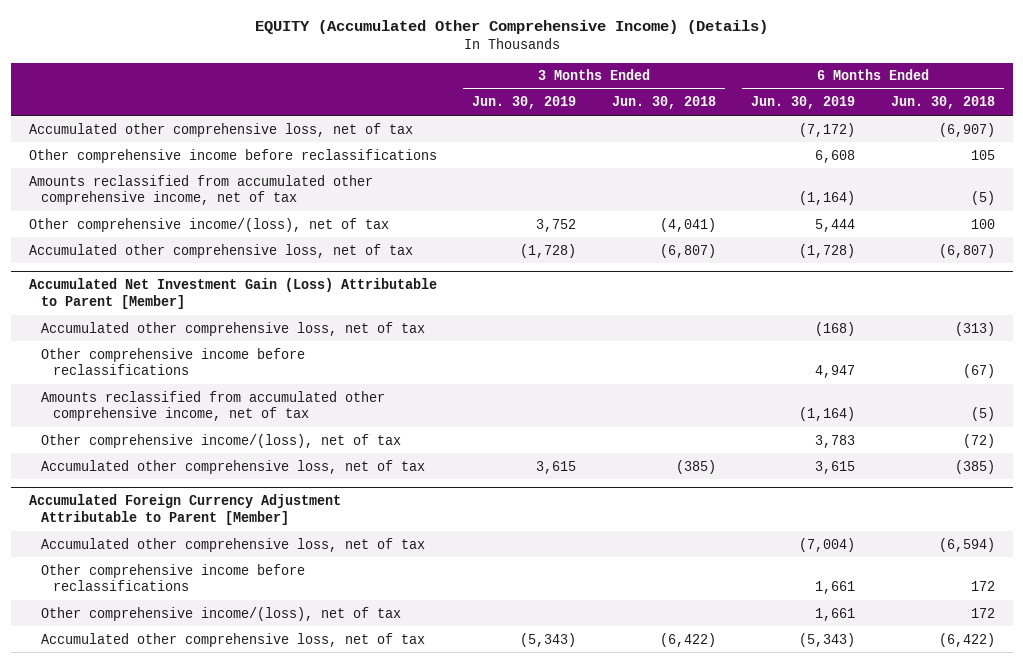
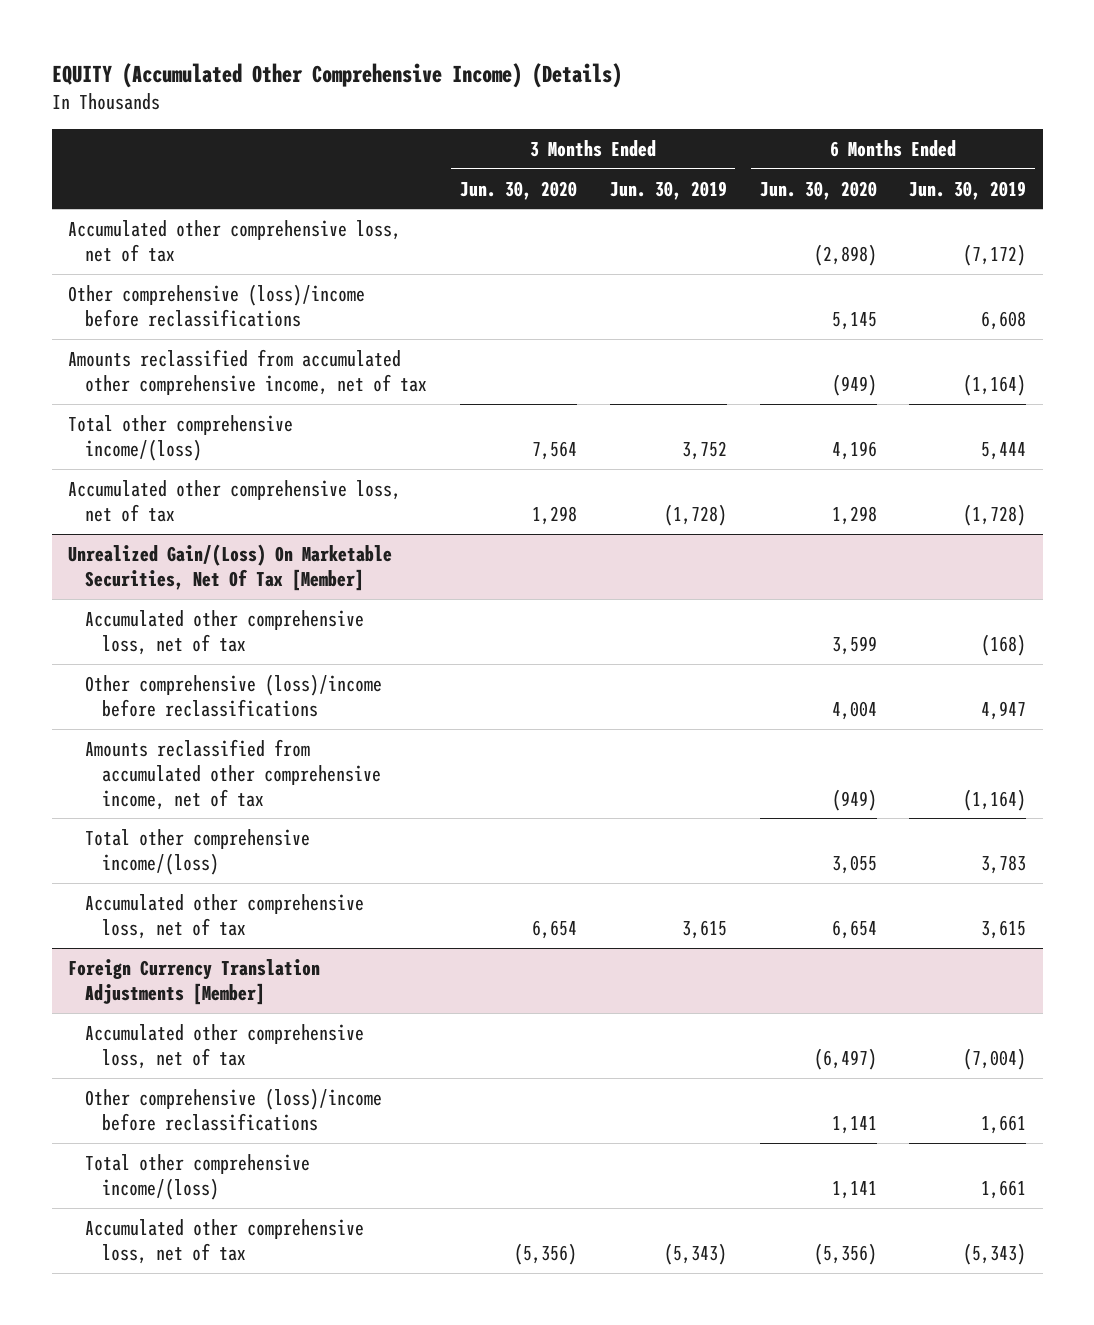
[611,96,716,110] Jun. 30, 2018 -> none
[890,96,995,110] Jun. 30, 2018 -> none
none -> [459,180,577,200] Jun. 30, 2020
none -> [759,180,877,200] Jun. 30, 2020
[28,148,437,163] Other comprehensive income before reclassifications -> [67,283,365,327] Other comprehensive (loss)/income before reclassifications
[28,217,389,232] Other comprehensive income/(loss), net of tax -> [67,414,293,461] Total other comprehensive income/(loss)
[28,277,437,309] Accumulated Net Investment Gain (Loss) Attributable to Parent [Member] -> [67,543,392,591] Unrealized Gain/(Loss) On Marketable Securities, Net Of Tax [Member]
[40,347,305,376] Other comprehensive income before reclassifications -> [84,673,382,717] Other comprehensive (loss)/income before reclassifications
[40,433,401,448] Other comprehensive income/(loss), net of tax -> [84,828,310,875] Total other comprehensive income/(loss)
[28,493,341,525] Accumulated Foreign Currency Adjustment Attributable to Parent [Member] -> [67,958,320,1005] Foreign Currency Translation Adjustments [Member]
[40,563,305,592] Other comprehensive income before reclassifications -> [84,1087,382,1131] Other comprehensive (loss)/income before reclassifications
[40,606,401,621] Other comprehensive income/(loss), net of tax -> [84,1153,310,1200] Total other comprehensive income/(loss)

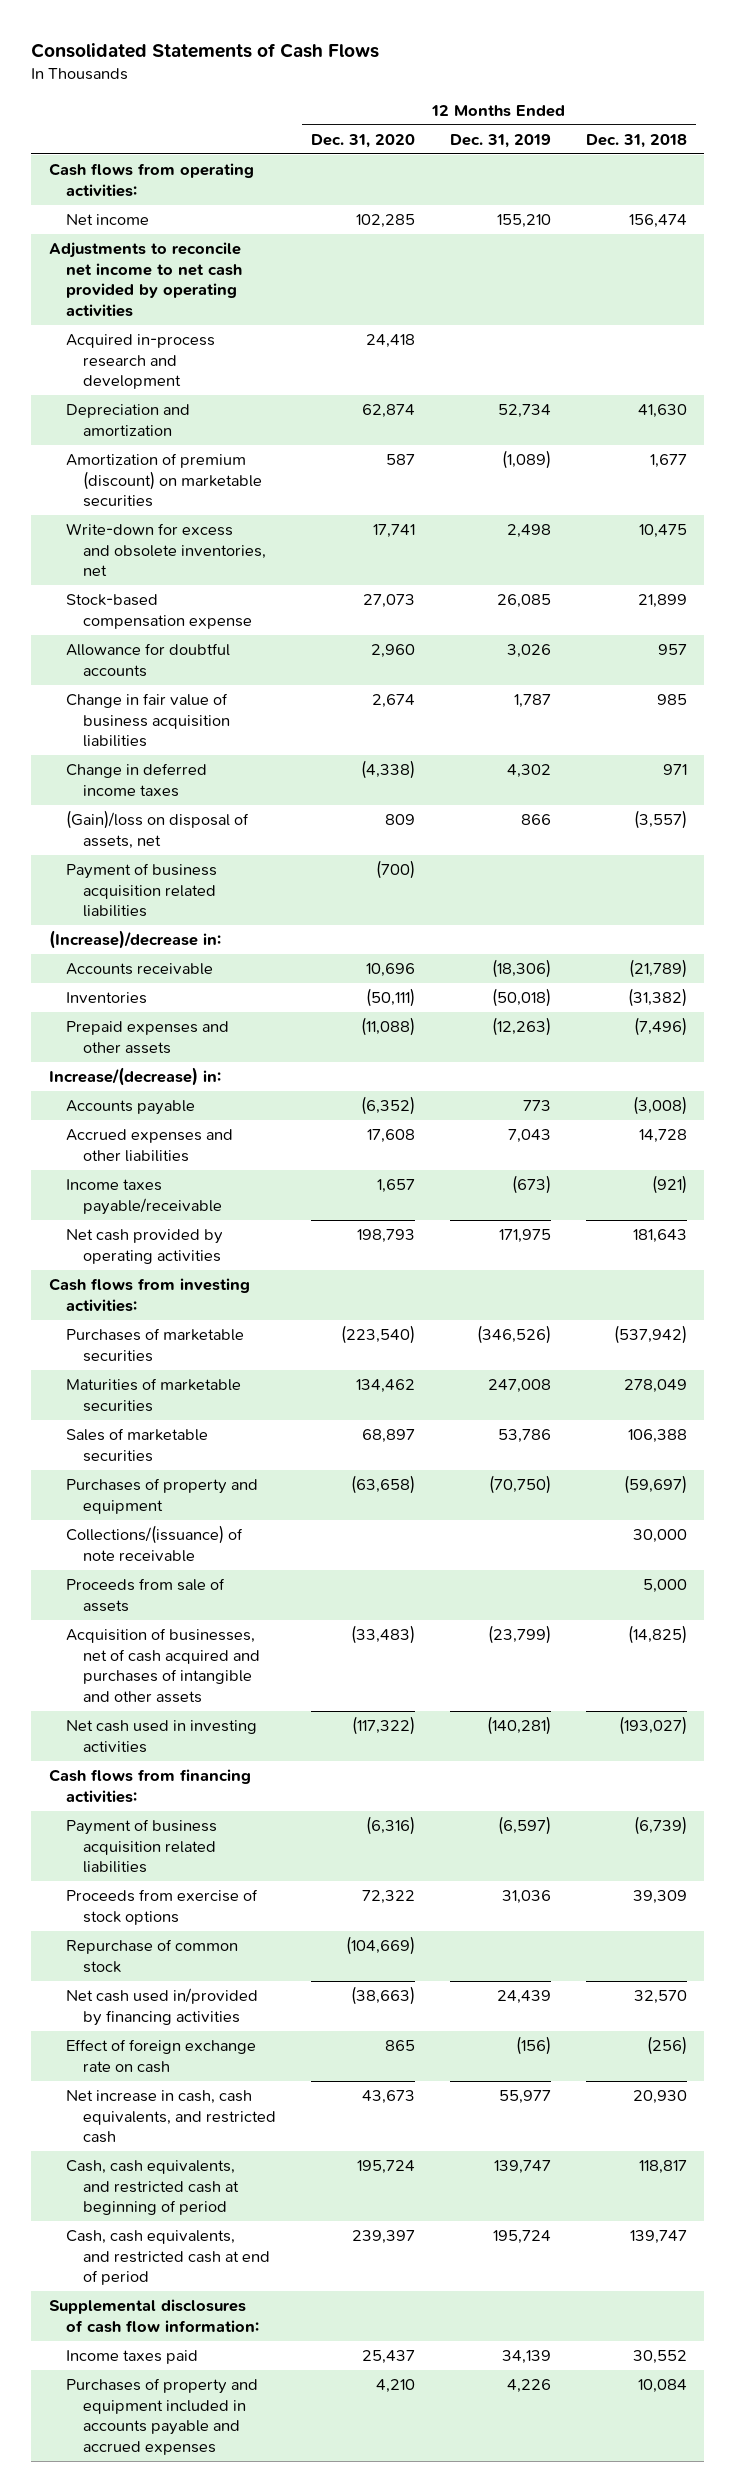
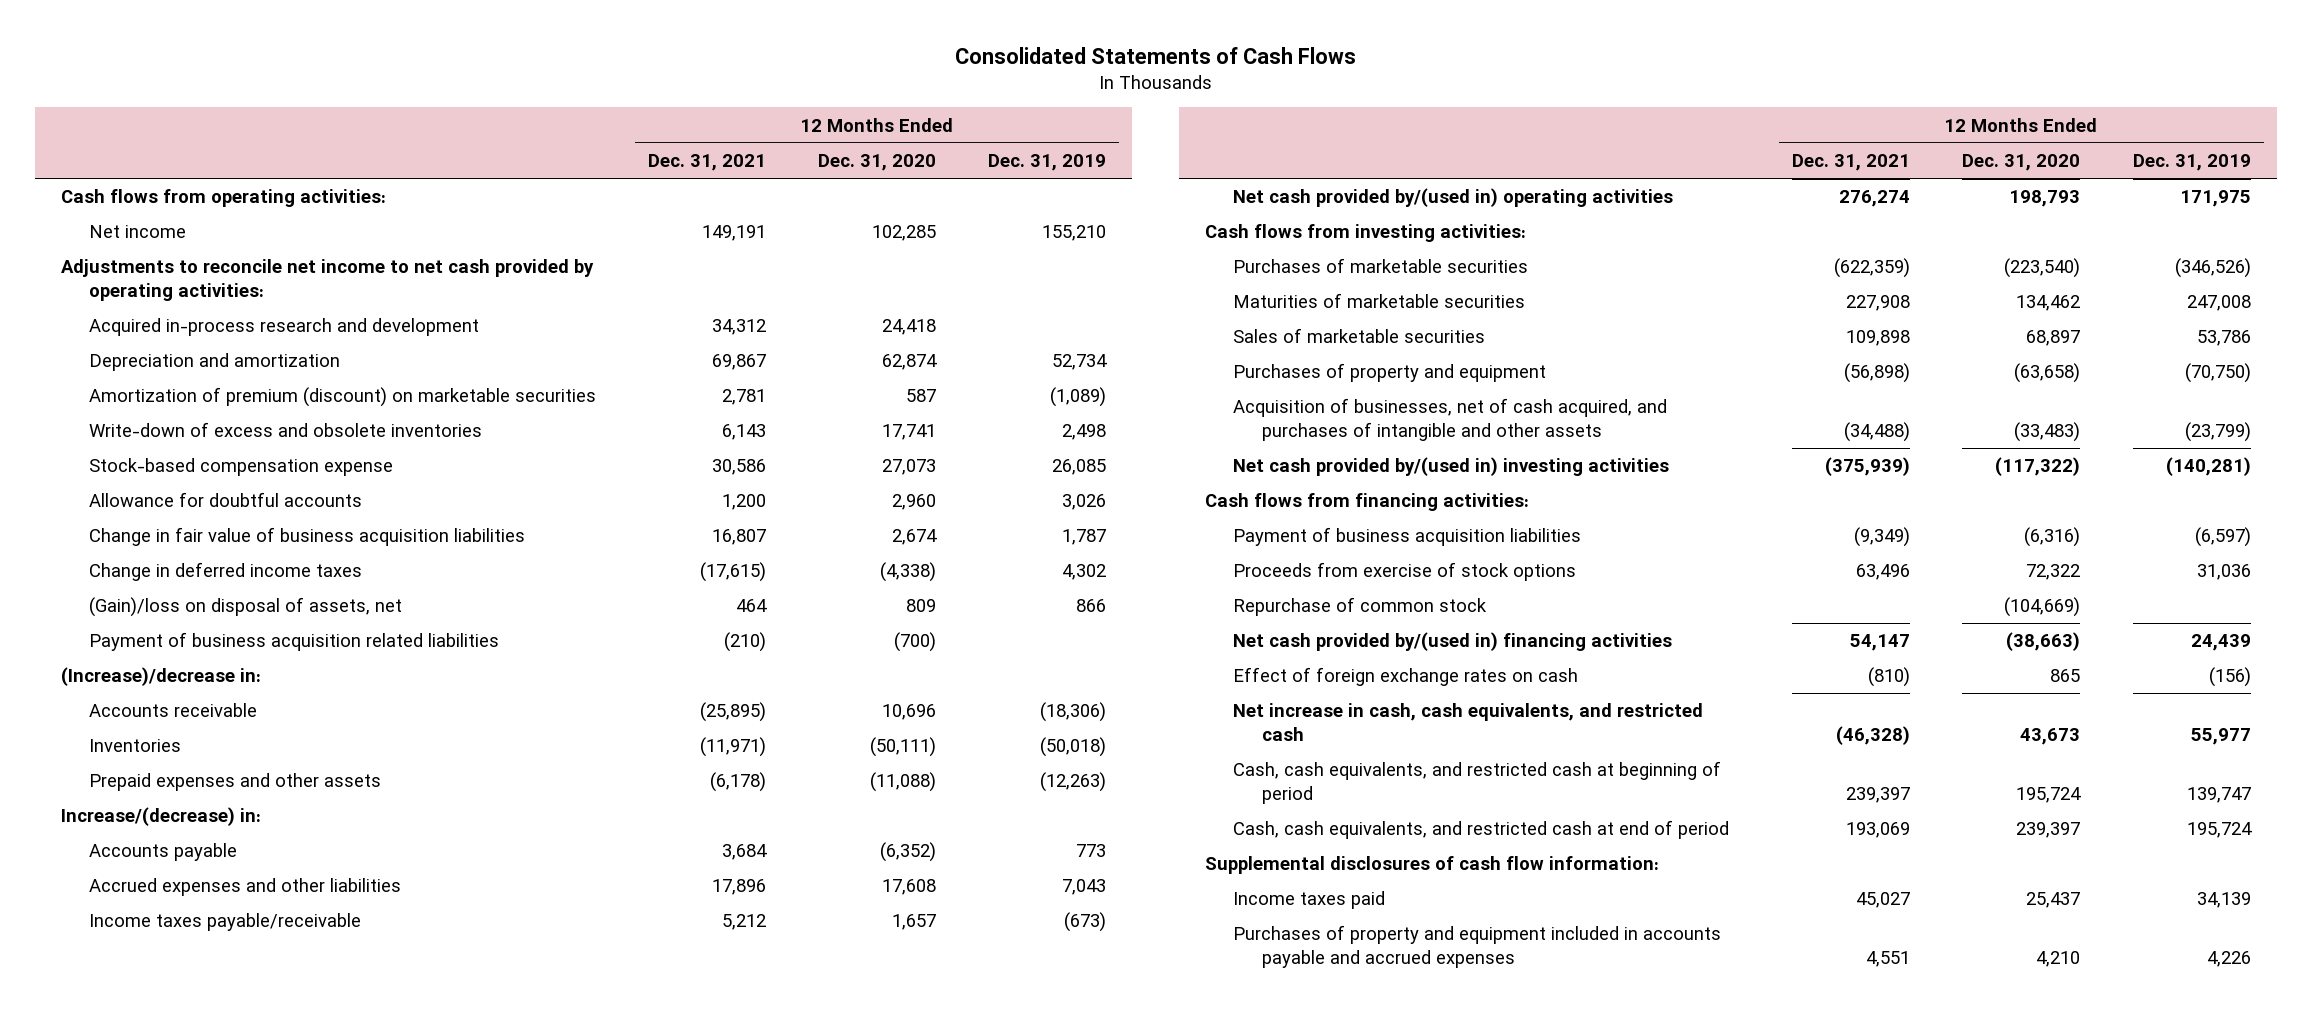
[585,133,687,148] Dec. 31, 2018 -> none
none -> [648,154,767,172] Dec. 31, 2021
[48,242,242,317] Adjustments to reconcile net income to net cash provided by operating activities -> [60,259,594,301] Adjustments to reconcile net income to net cash provided by operating activities:
[65,523,266,577] Write-down for excess and obsolete inventories, net -> [89,422,483,438] Write-down of excess and obsolete inventories
[65,1229,223,1264] Net cash provided by operating activities -> [1233,188,1674,208] Net cash provided by/(used in) operating activities
[65,1525,243,1562] Collections/(issuance) of note receivable -> none
[65,1578,225,1612] Proceeds from sale of assets -> none
[65,1628,260,1703] Acquisition of businesses, net of cash acquired and purchases of intangible and other assets -> [1233,398,1668,441] Acquisition of businesses, net of cash acquired, and purchases of intangible and other assets
[65,1720,257,1753] Net cash used in investing activities -> [1233,457,1670,477] Net cash provided by/(used in) investing activities
[65,1819,217,1874] Payment of business acquisition related liabilities -> [1233,527,1582,547] Payment of business acquisition liabilities
[65,1988,258,2026] Net cash used in/provided by financing activities -> [1233,632,1673,652] Net cash provided by/(used in) financing activities
[65,2039,256,2073] Effect of foreign exchange rate on cash -> [1233,667,1579,687] Effect of foreign exchange rates on cash

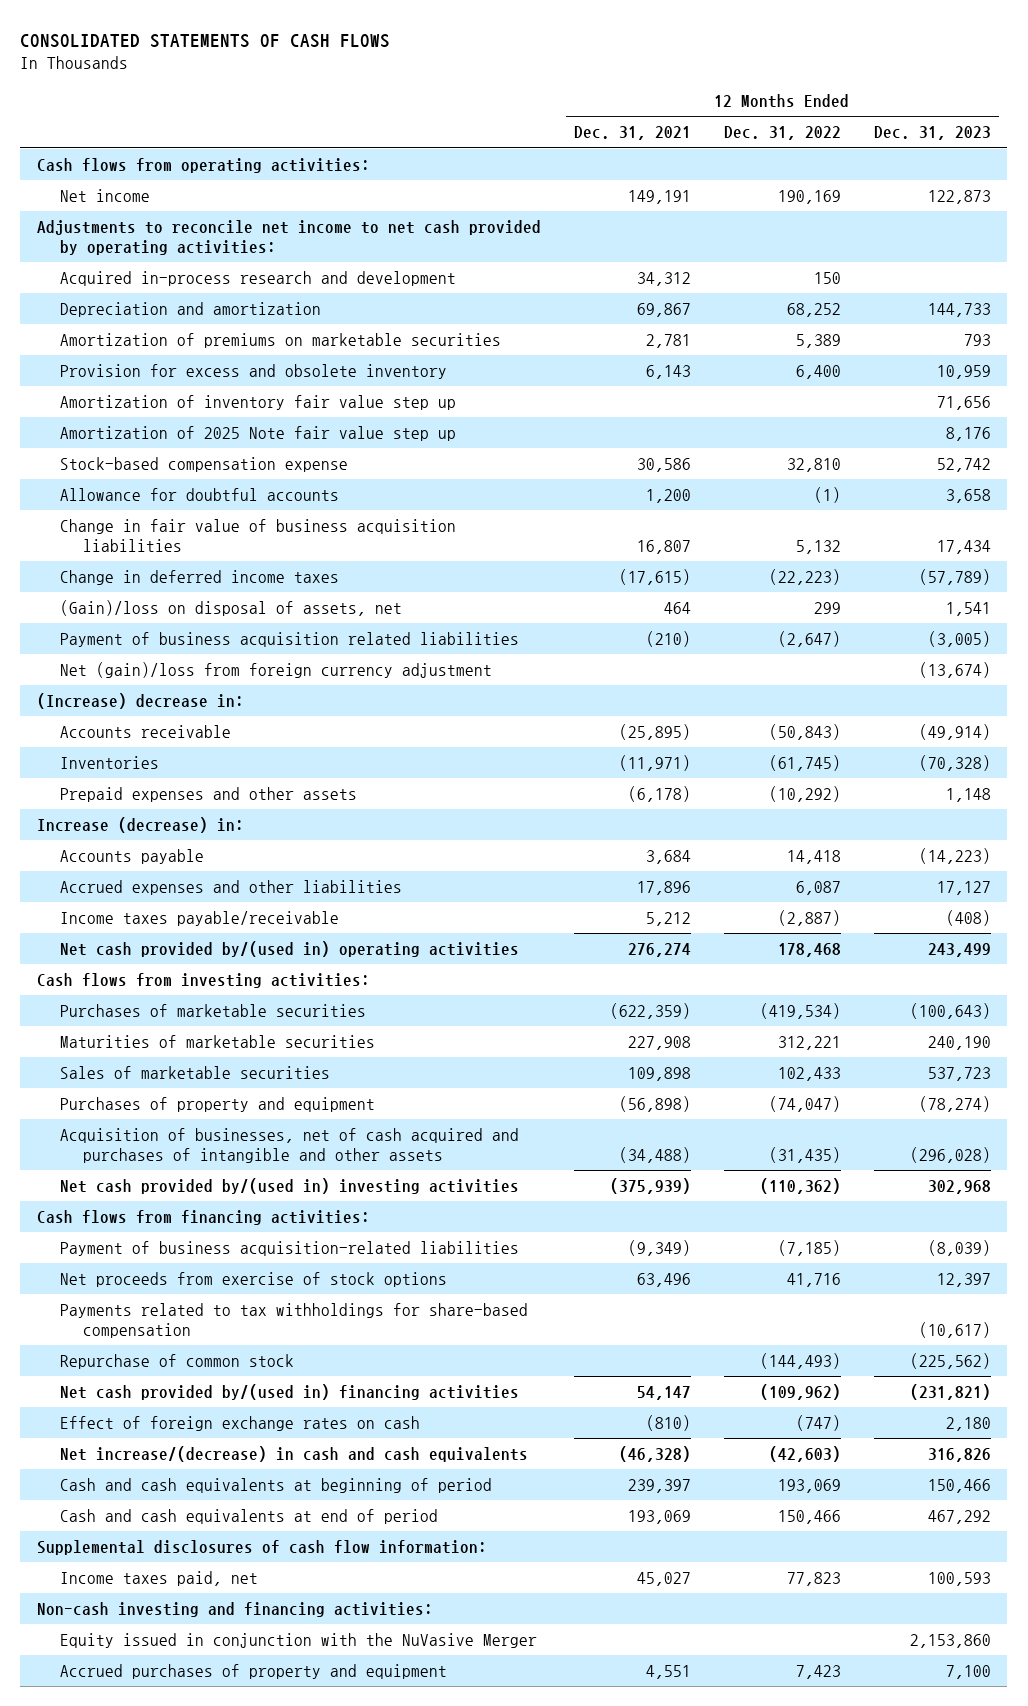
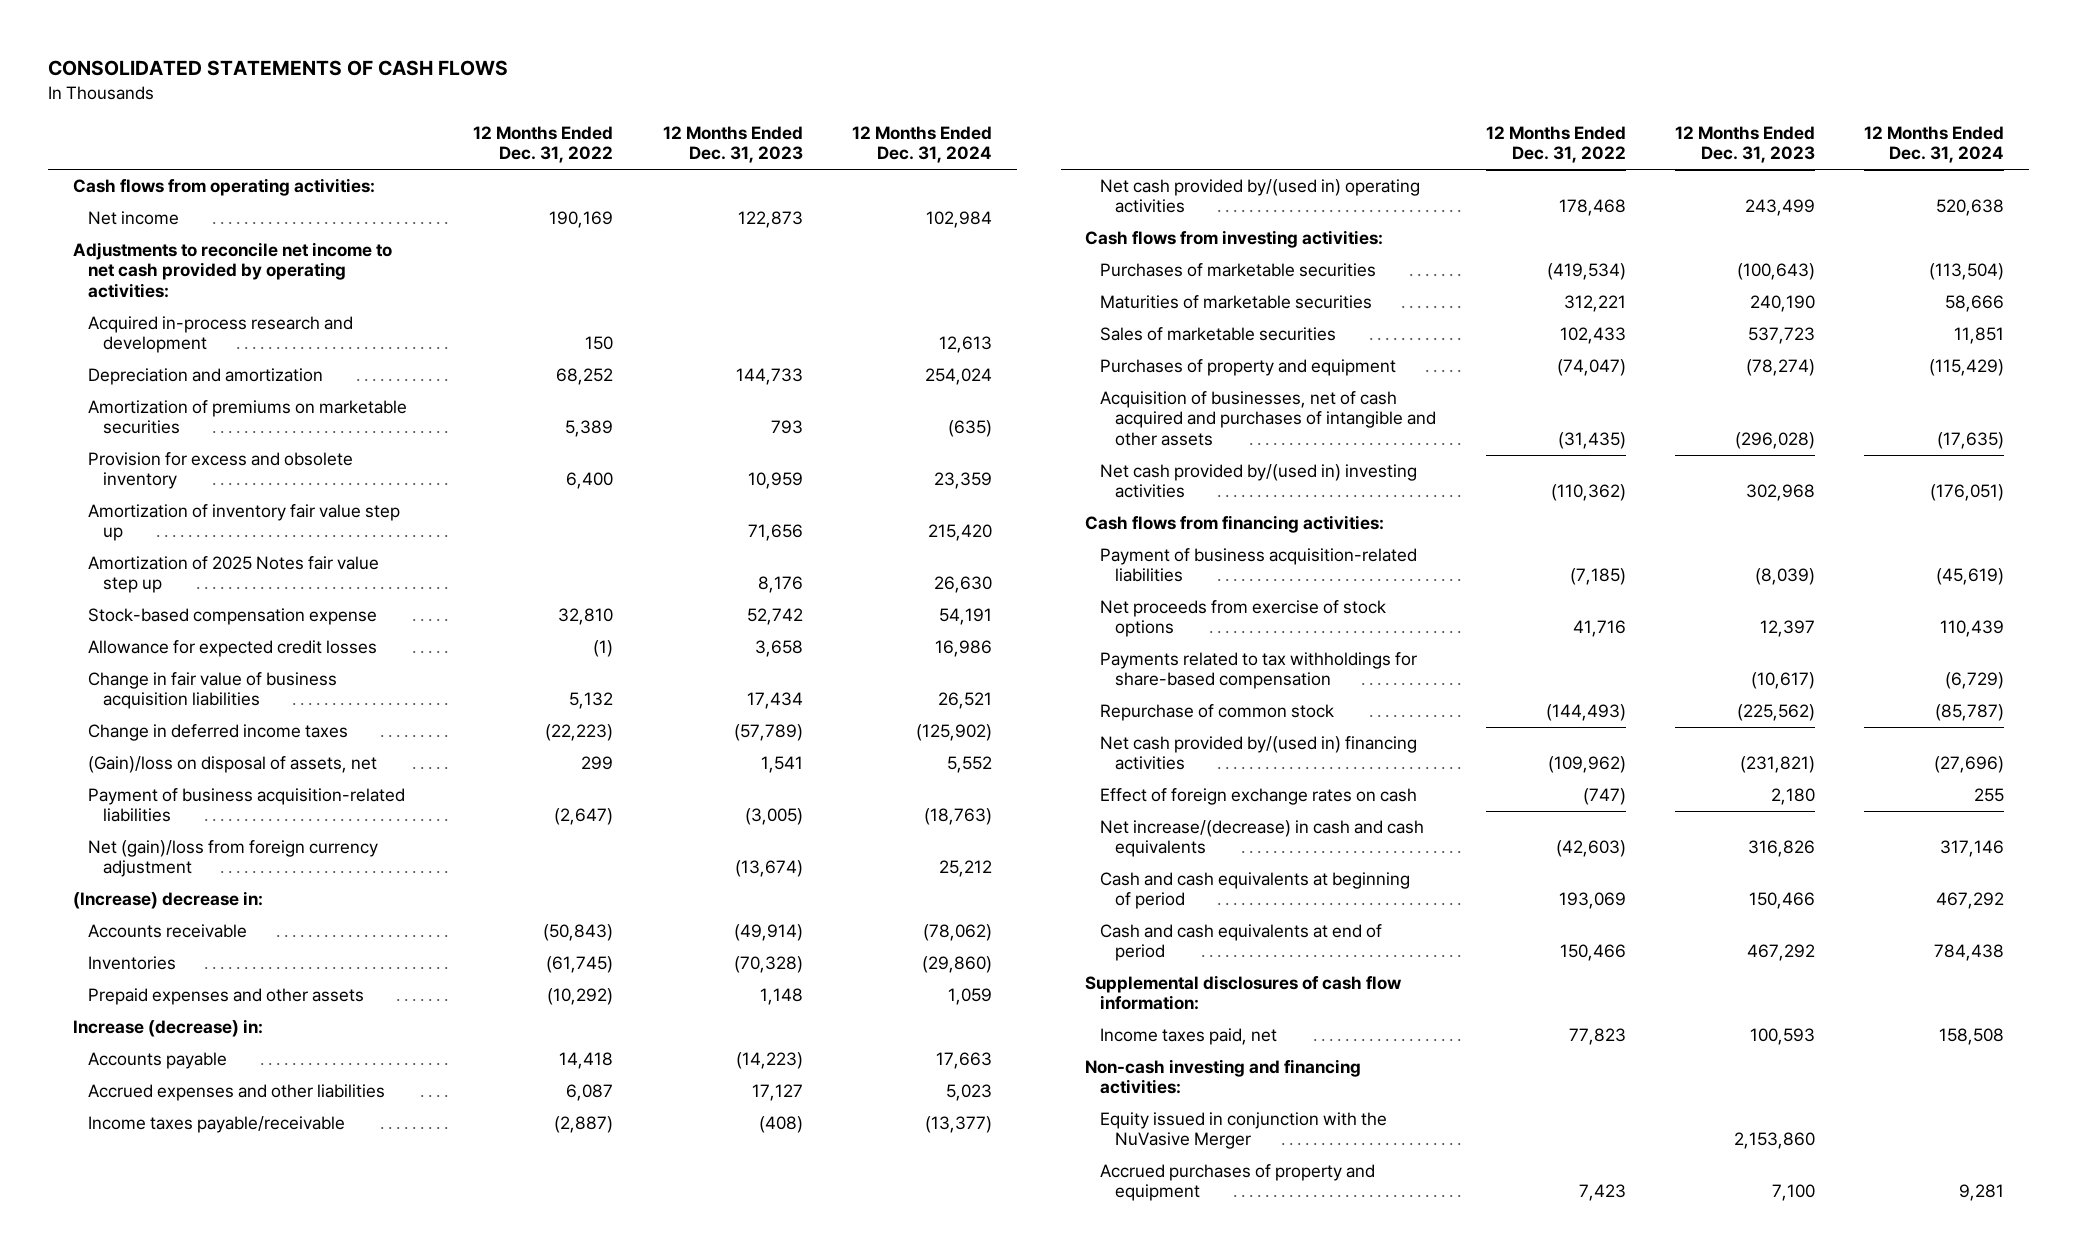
[573,126,691,141] Dec. 31, 2021 -> none
none -> [851,126,992,164] 12 Months Ended Dec. 31, 2024
[60,425,457,441] Amortization of 2025 Note fair value step up -> [87,556,379,594] Amortization of 2025 Notes fair value step up
[60,487,340,501] Allowance for doubtful accounts -> [87,640,377,658] Allowance for expected credit losses
[60,631,520,647] Payment of business acquisition related liabilities -> [87,788,405,823] Payment of business acquisition-related liabilities

